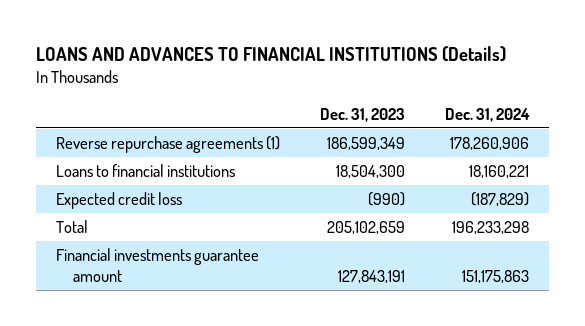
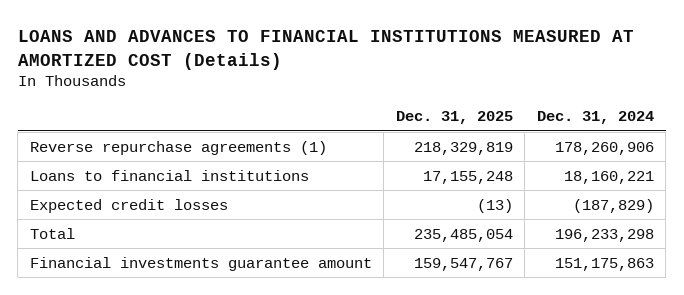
[36,46,507,63] LOANS AND ADVANCES TO FINANCIAL INSTITUTIONS (Details) -> [17,29,634,70] LOANS AND ADVANCES TO FINANCIAL INSTITUTIONS MEASURED AT AMORTIZED COST (Details)
[320,107,406,122] Dec. 31, 2023 -> none
none -> [395,111,513,125] Dec. 31, 2025
[56,191,183,209] Expected credit loss -> [29,198,228,213] Expected credit losses

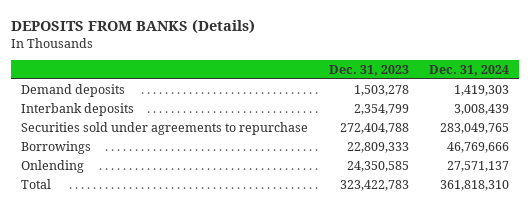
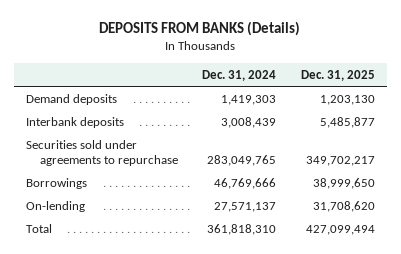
[328,65,409,77] Dec. 31, 2023 -> none
none -> [300,69,375,81] Dec. 31, 2025
[21,159,85,173] Onlending -> [25,200,85,212] On-lending

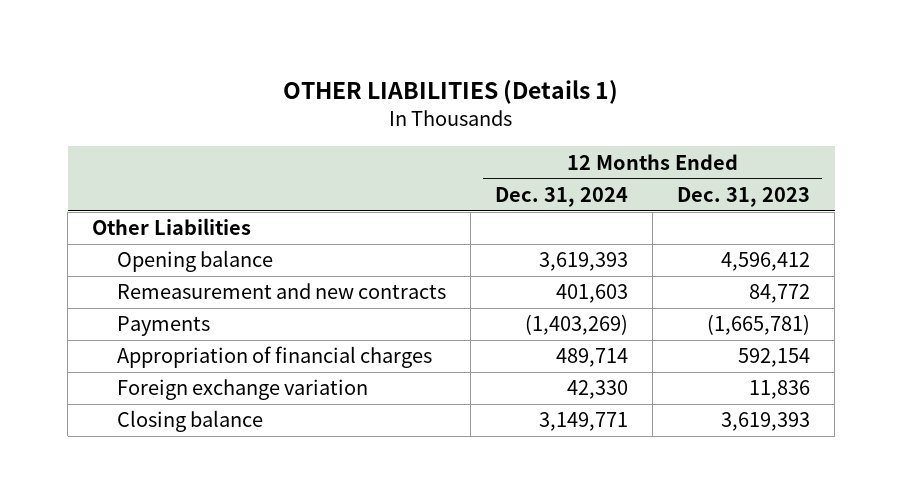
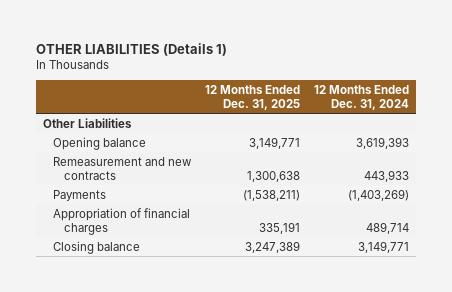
[677,186,811,207] Dec. 31, 2023 -> none
none -> [205,84,301,111] 12 Months Ended Dec. 31, 2025
[556,284,629,304] 401,603 -> [364,169,410,182] 443,933
[117,379,369,401] Foreign exchange variation -> none

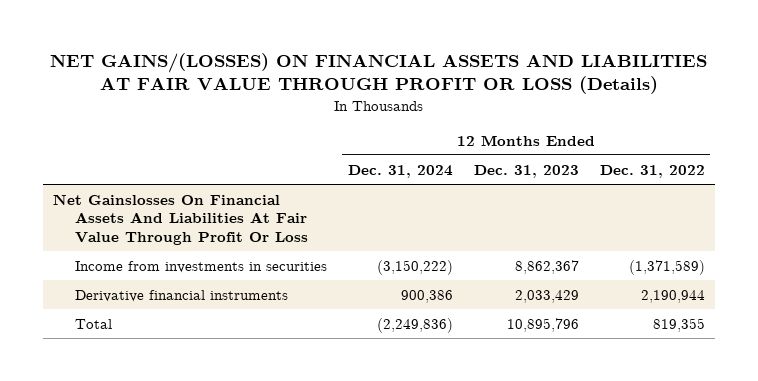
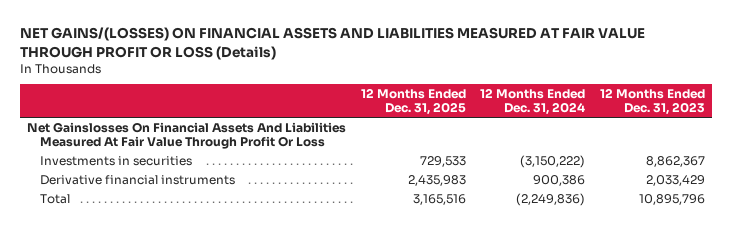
[50,52,708,95] NET GAINS/(LOSSES) ON FINANCIAL ASSETS AND LIABILITIES AT FAIR VALUE THROUGH PROFIT OR LOSS (Details) -> [19,27,645,60] NET GAINS/(LOSSES) ON FINANCIAL ASSETS AND LIABILITIES MEASURED AT FAIR VALUE THROUGH PROFIT OR LOSS (Details)
[599,164,705,178] Dec. 31, 2022 -> none
none -> [360,88,466,116] 12 Months Ended Dec. 31, 2025
[53,193,308,245] Net Gainslosses On Financial Assets And Liabilities At Fair Value Through Profit Or Loss -> [26,121,346,150] Net Gainslosses On Financial Assets And Liabilities Measured At Fair Value Through Profit Or Loss
[74,260,327,273] Income from investments in securities -> [39,155,192,166] Investments in securities

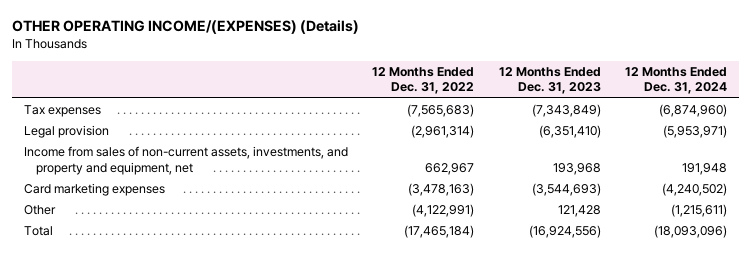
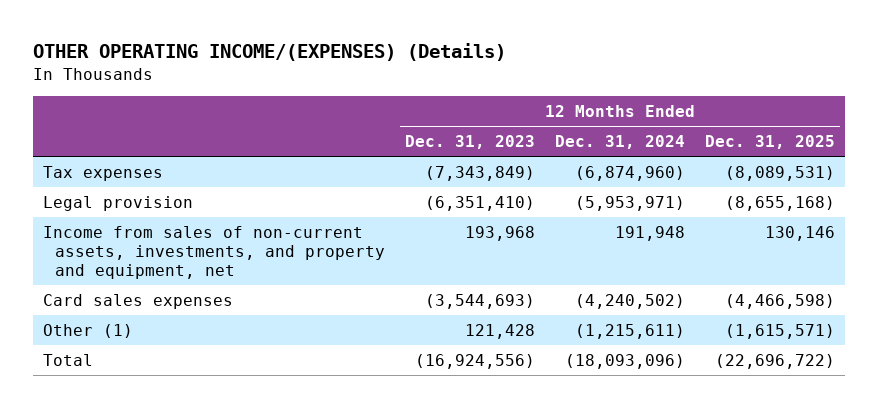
[372,66,475,95] 12 Months Ended Dec. 31, 2022 -> none
none -> [704,135,835,150] Dec. 31, 2025
[23,183,165,197] Card marketing expenses -> [43,293,234,309] Card sales expenses
[23,205,56,216] Other -> [43,323,134,338] Other (1)

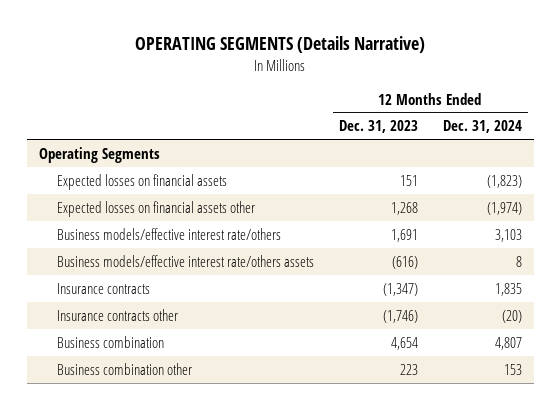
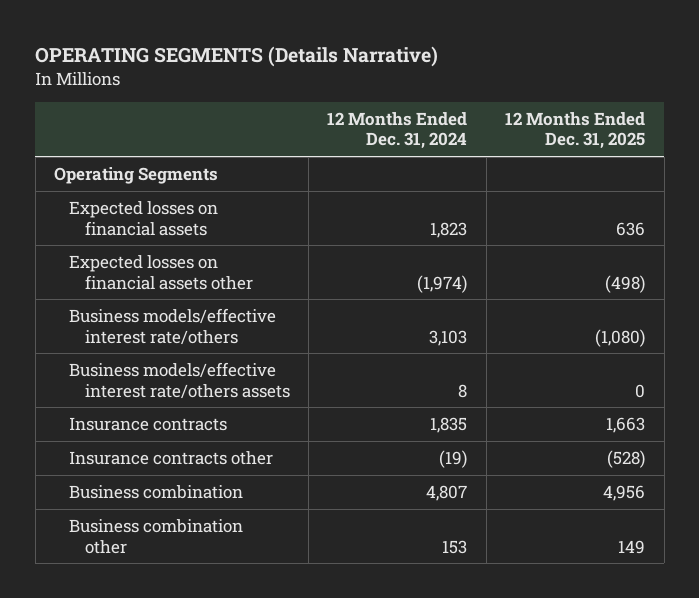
[338,120,418,134] Dec. 31, 2023 -> none
none -> [505,112,646,150] 12 Months Ended Dec. 31, 2025
[486,174,522,188] (1,823) -> [430,221,468,238] 1,823
[501,309,522,323] (20) -> [439,450,468,469] (19)

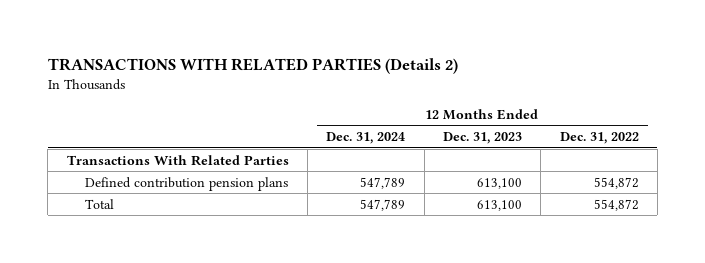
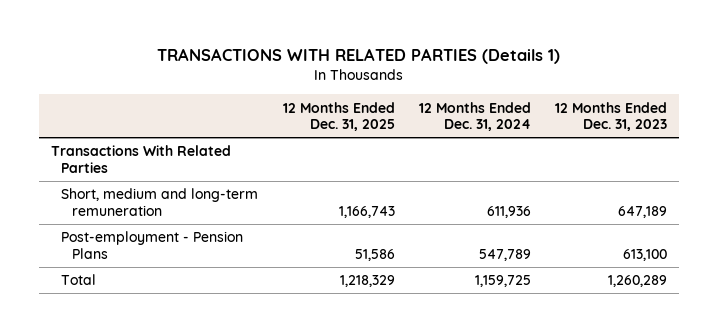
[47,57,458,74] TRANSACTIONS WITH RELATED PARTIES (Details 2) -> [157,48,561,65] TRANSACTIONS WITH RELATED PARTIES (Details 1)
[559,132,639,145] Dec. 31, 2022 -> none
none -> [282,101,395,132] 12 Months Ended Dec. 31, 2025
none -> [61,188,259,216] Short, medium and long-term remuneration
[85,176,289,191] Defined contribution pension plans -> [61,231,244,259] Post-employment - Pension Plans
[360,198,406,211] 547,789 -> [474,275,531,288] 1,159,725
[476,199,522,211] 613,100 -> [608,275,668,288] 1,260,289

